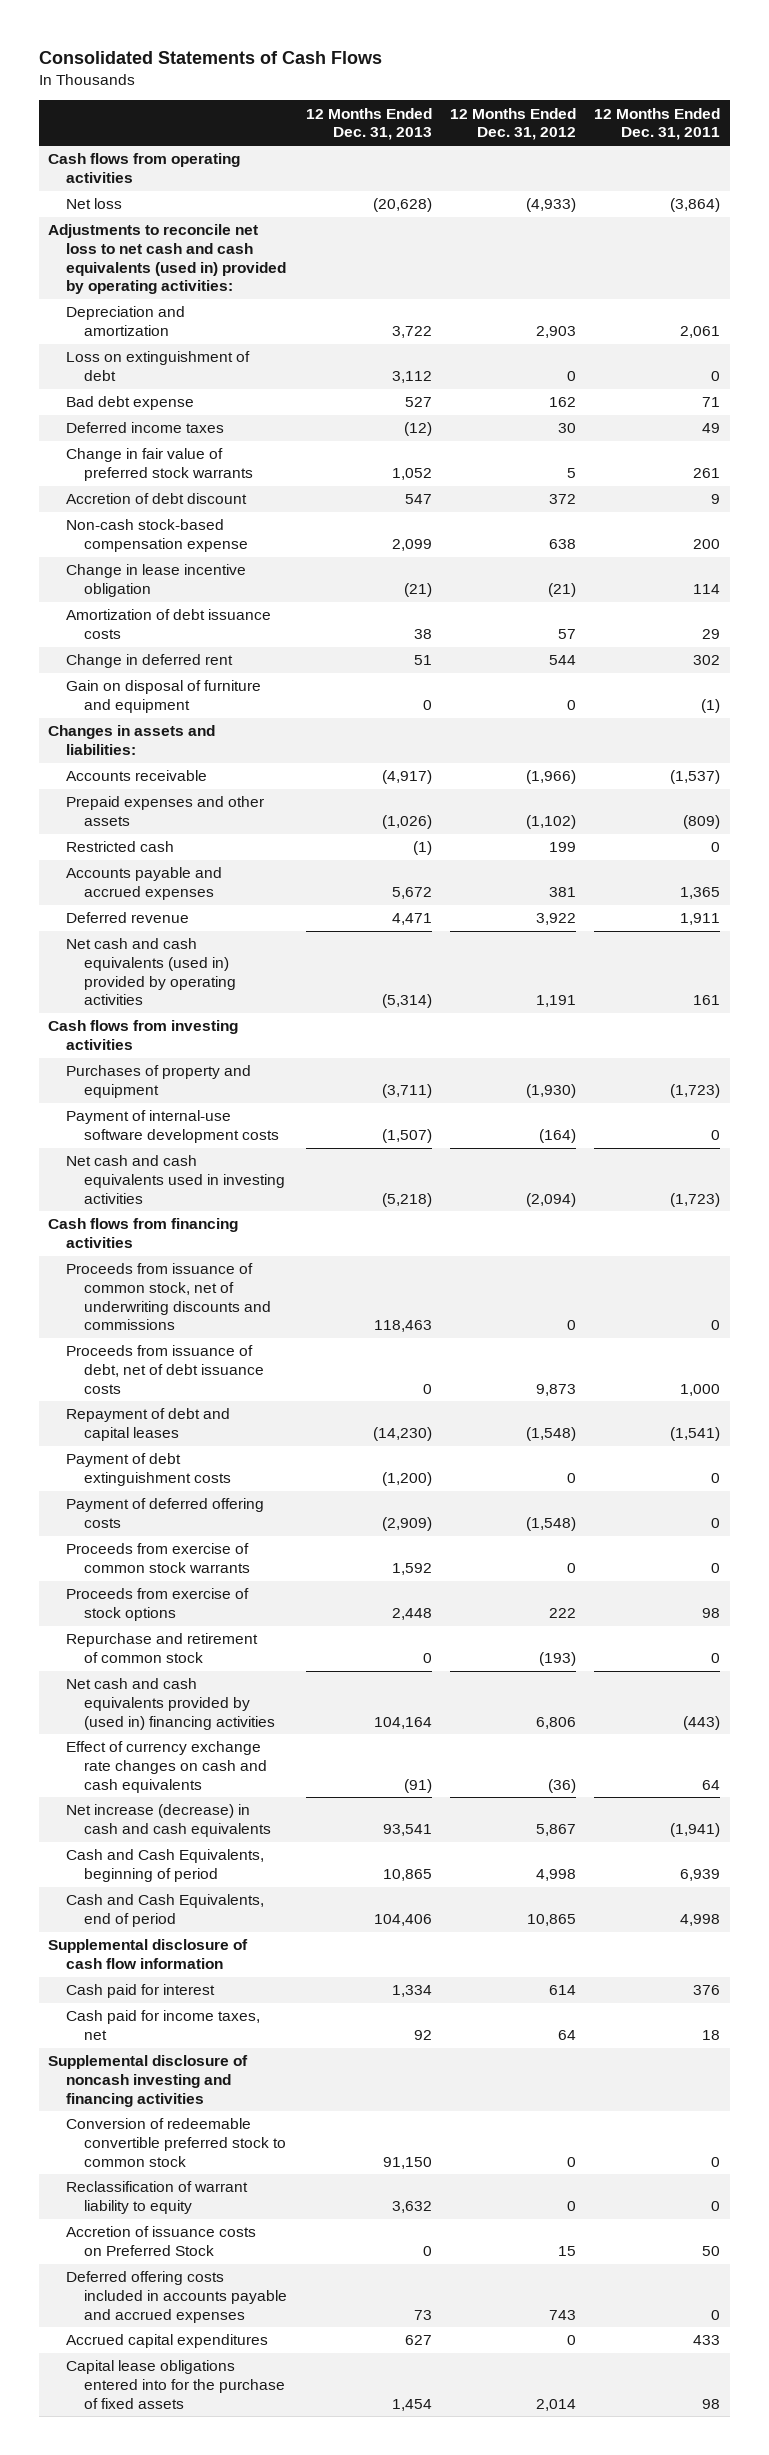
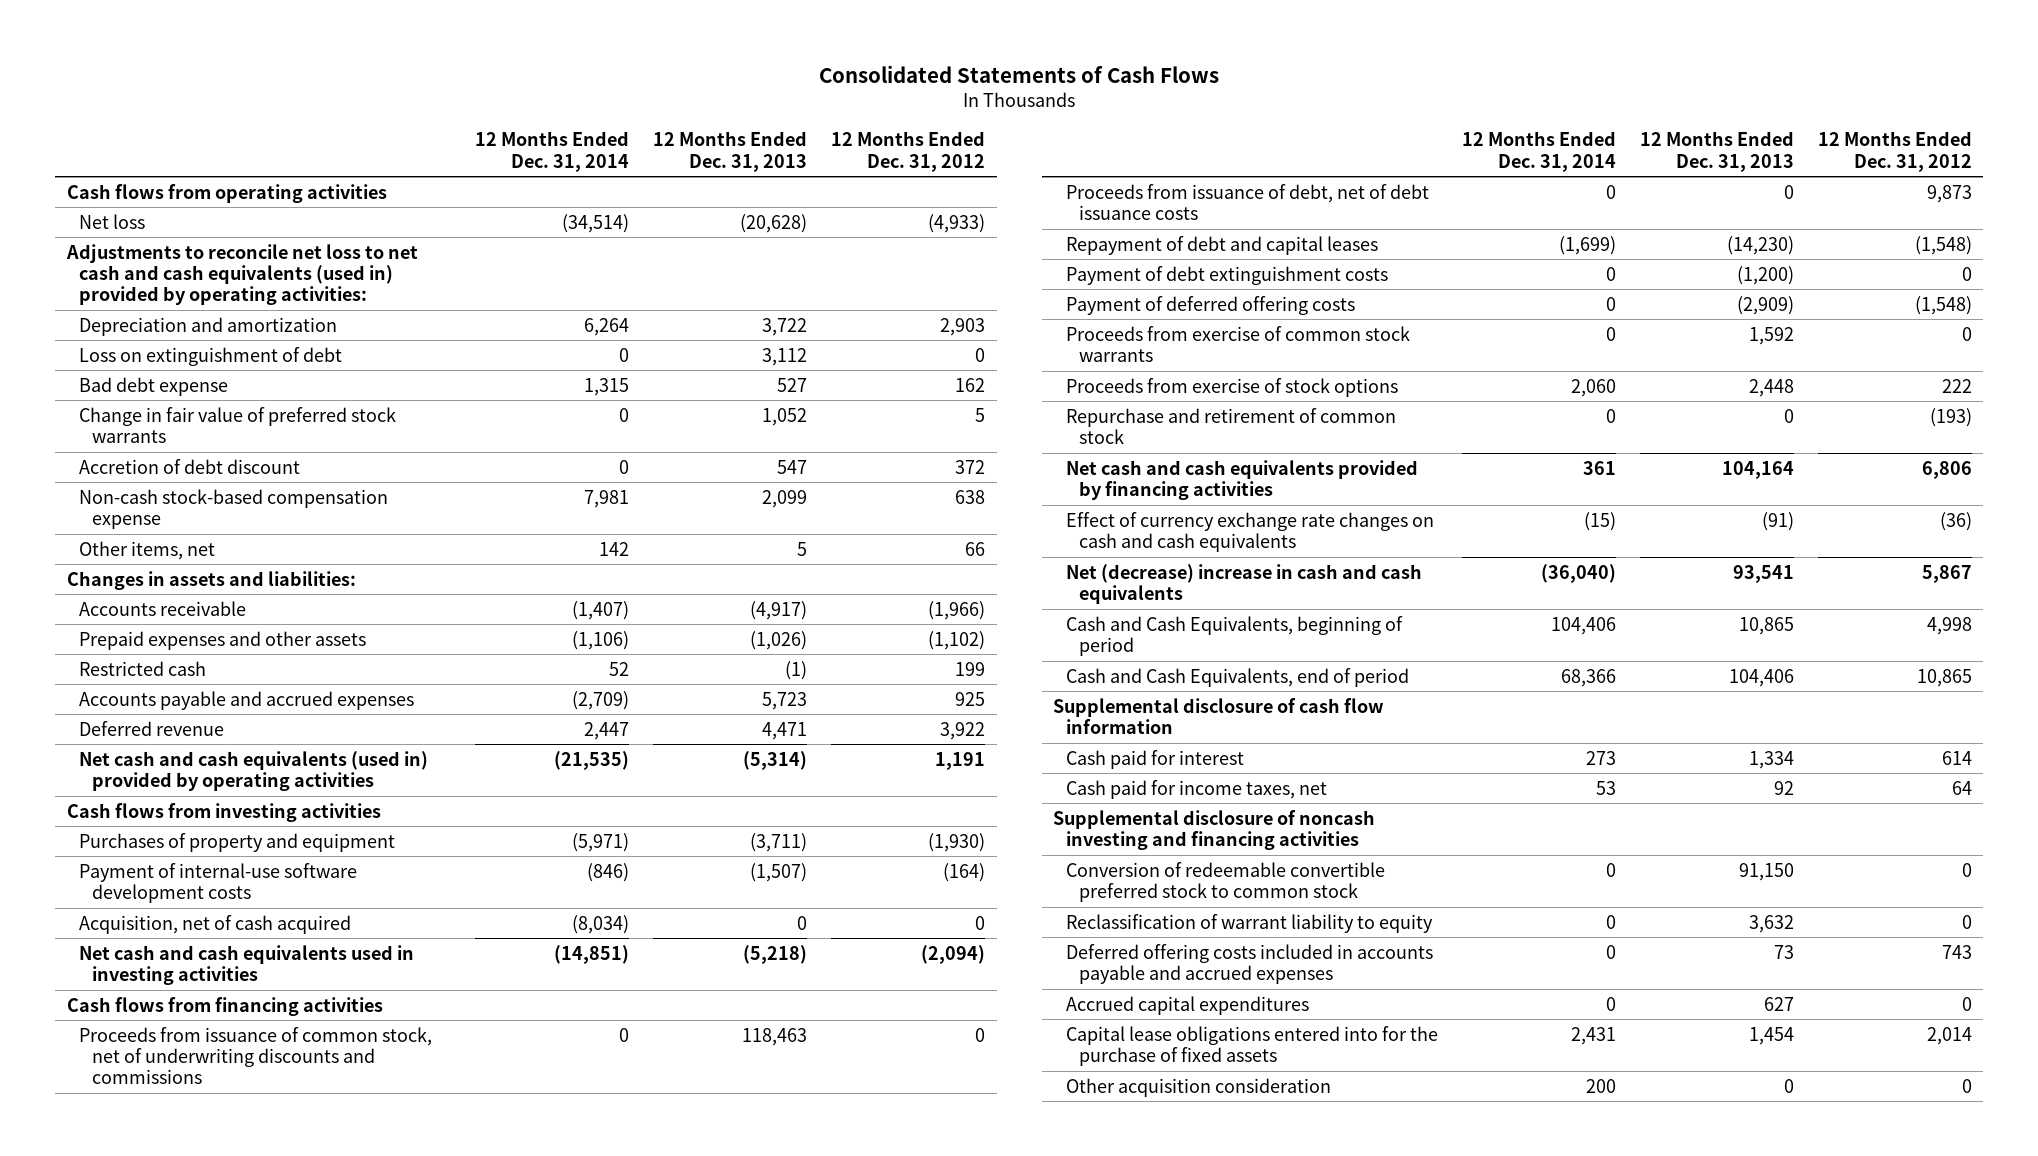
[594,107,721,141] 12 Months Ended Dec. 31, 2011 -> none
none -> [475,131,630,172] 12 Months Ended Dec. 31, 2014
[66,422,225,434] Deferred income taxes -> none
[66,564,247,598] Change in lease incentive obligation -> none
[66,609,272,640] Amortization of debt issuance costs -> none
[66,654,234,669] Change in deferred rent -> none
[66,680,262,714] Gain on disposal of furniture and equipment -> none
none -> [79,540,216,560] Other items, net
[391,887,432,900] 5,672 -> [762,691,808,710] 5,723
[549,887,577,898] 381 -> [954,691,985,706] 925
none -> [79,914,352,934] Acquisition, net of cash acquired
[66,1678,276,1730] Net cash and cash equivalents provided by (used in) financing activities -> [1066,459,1419,500] Net cash and cash equivalents provided by financing activities
[66,1804,272,1838] Net increase (decrease) in cash and cash equivalents -> [1066,563,1423,604] Net (decrease) increase in cash and cash equivalents
[66,2226,257,2257] Accretion of issuance costs on Preferred Stock -> none
none -> [1066,1077,1332,1097] Other acquisition consideration

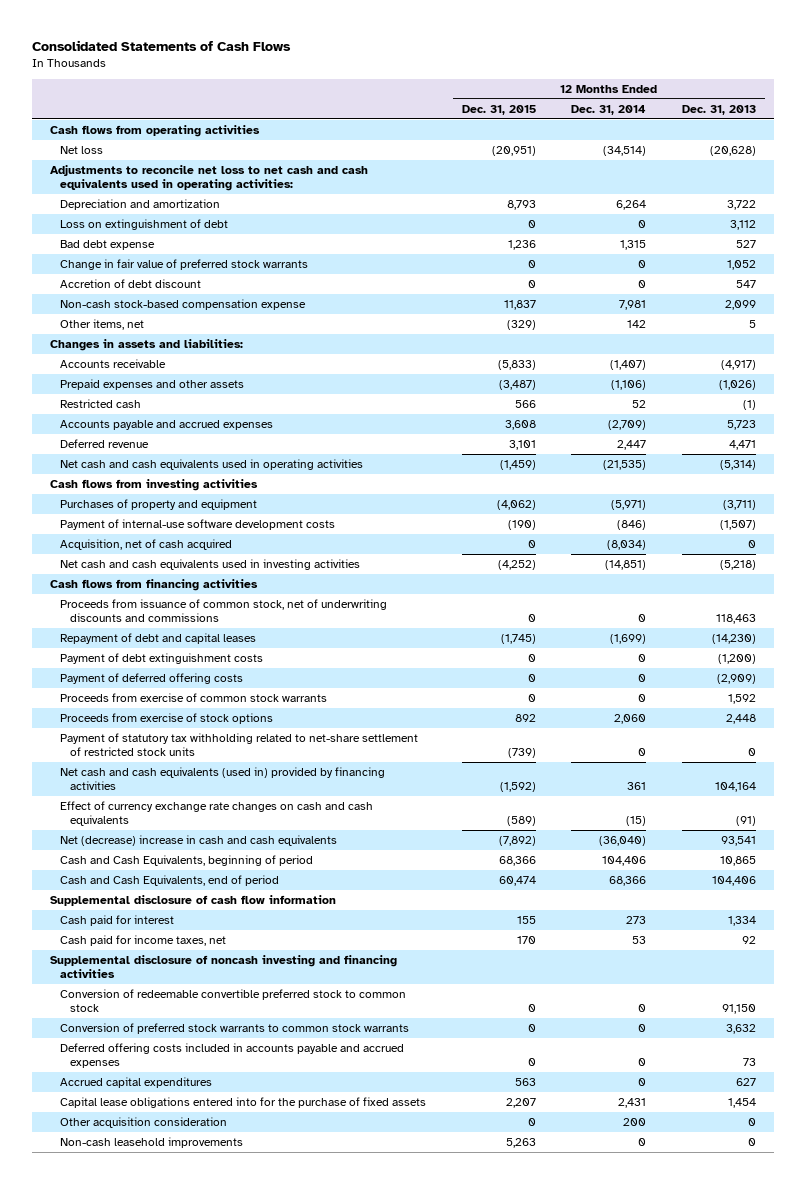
[830,131,985,172] 12 Months Ended Dec. 31, 2012 -> none
none -> [461,104,536,115] Dec. 31, 2015
[65,243,418,306] Adjustments to reconcile net loss to net cash and cash equivalents (used in) provided by operating activities: -> [49,164,368,192] Adjustments to reconcile net loss to net cash and cash equivalents used in operating activities:
[79,750,429,791] Net cash and cash equivalents (used in) provided by operating activities -> [59,458,363,470] Net cash and cash equivalents used in operating activities
[1066,183,1430,220] Proceeds from issuance of debt, net of debt issuance costs -> none
[1066,407,1397,444] Repurchase and retirement of common stock -> none
none -> [59,732,418,757] Payment of statutory tax withholding related to net-share settlement of restricted stock units
[1066,459,1419,500] Net cash and cash equivalents provided by financing activities -> [59,766,385,791] Net cash and cash equivalents (used in) provided by financing activities
[1066,913,1434,933] Reclassification of warrant liability to equity -> [59,1022,409,1034] Conversion of preferred stock warrants to common stock warrants
none -> [59,1136,243,1148] Non-cash leasehold improvements

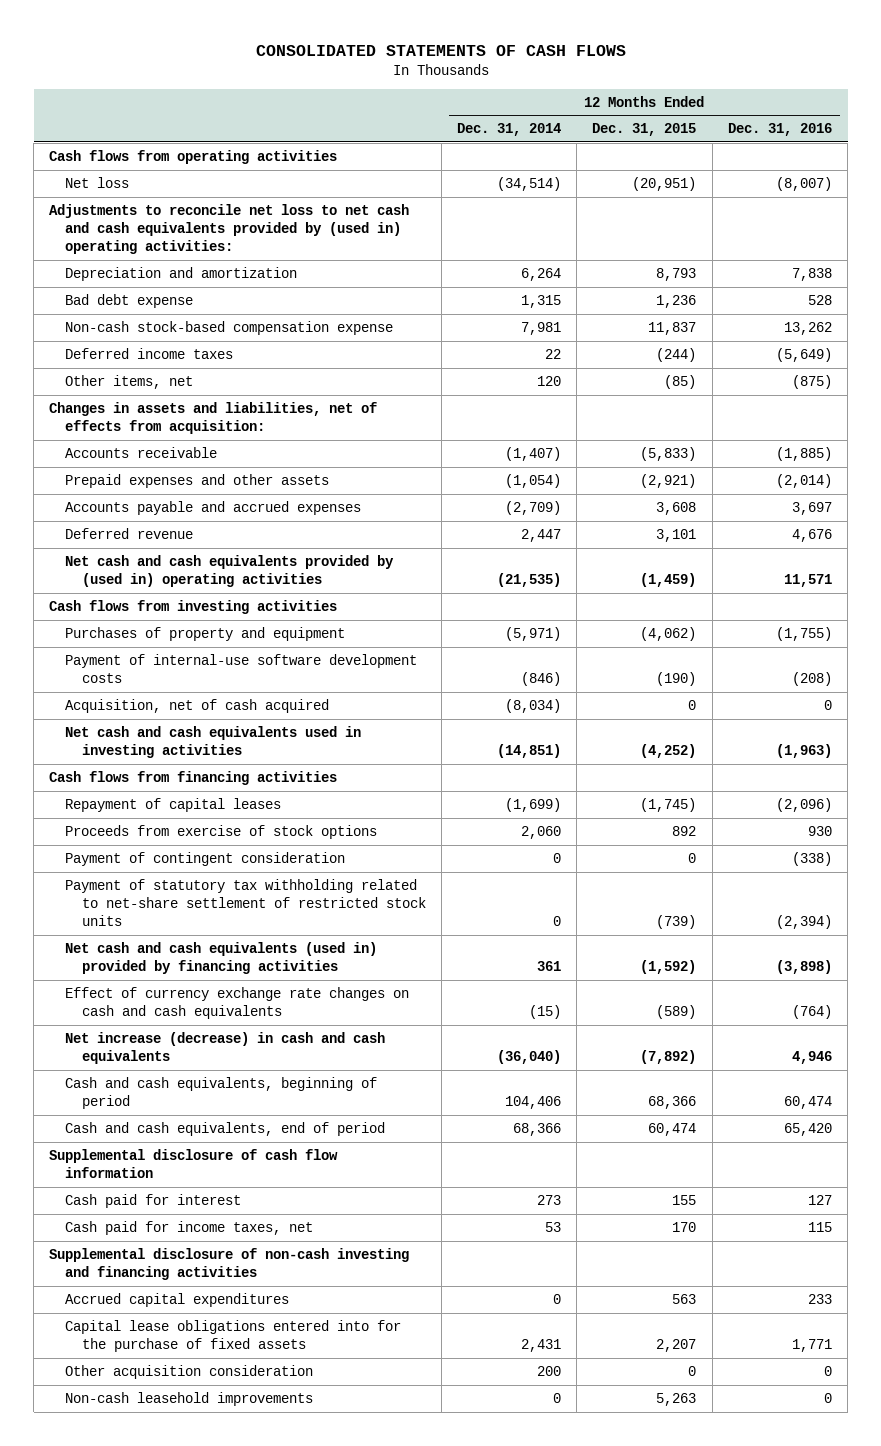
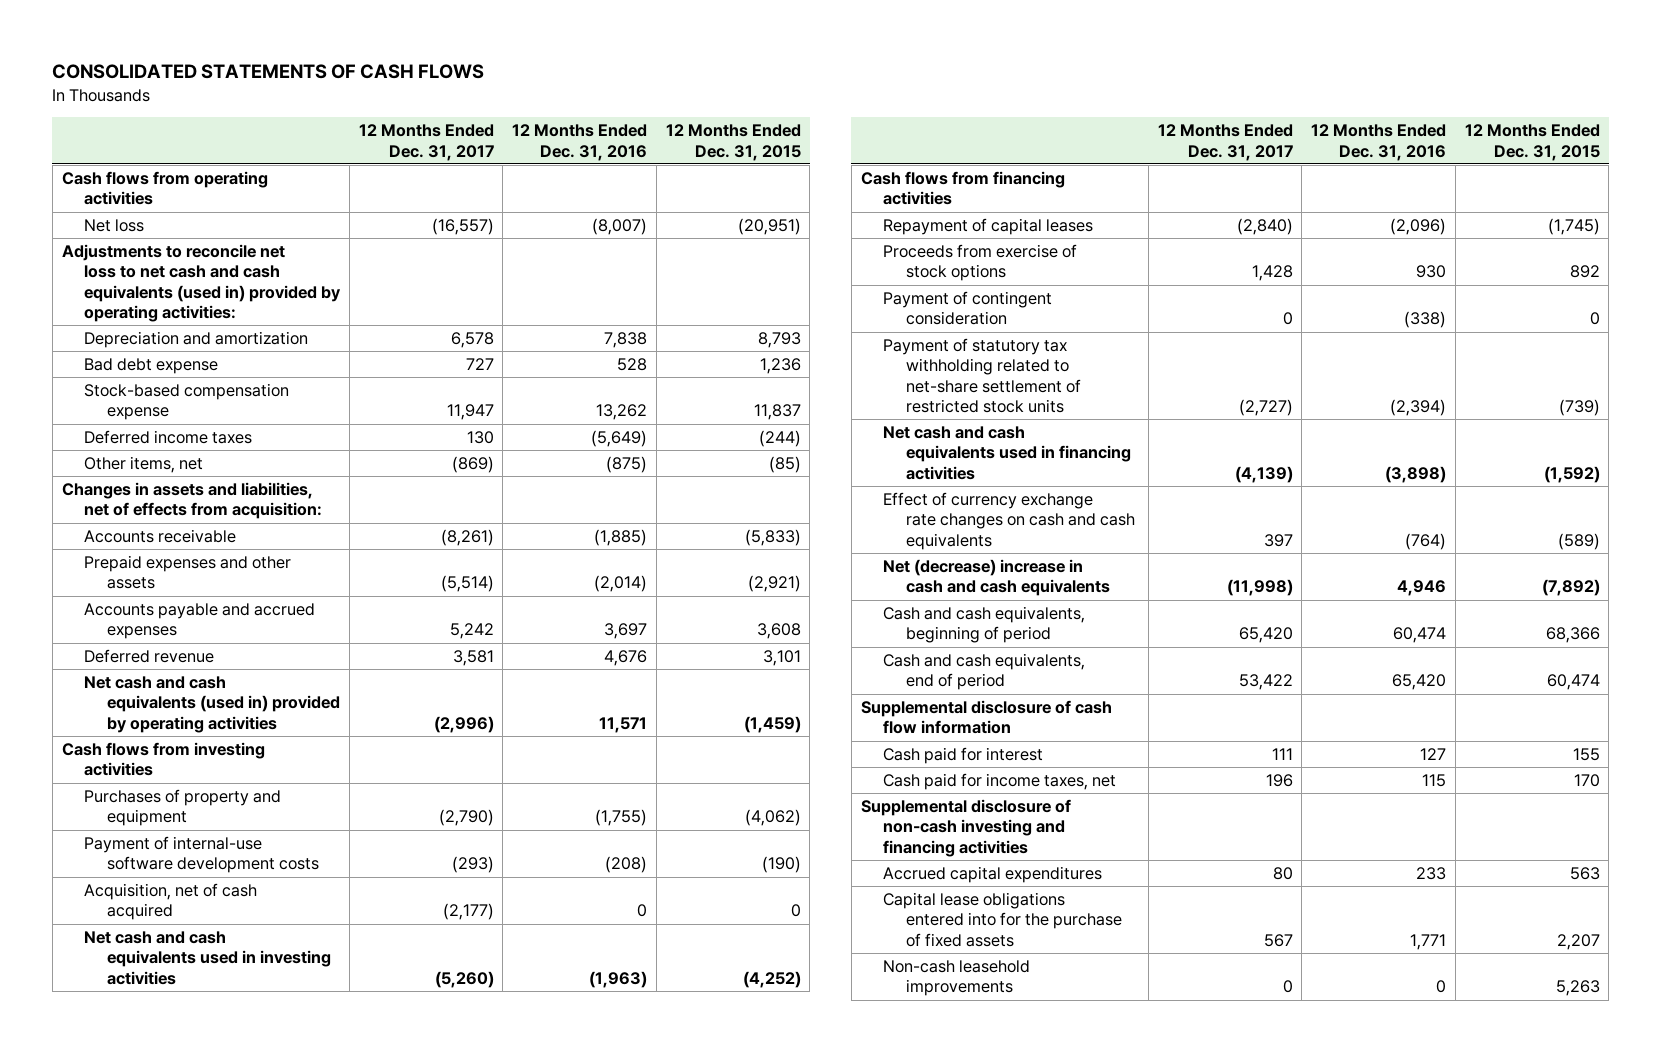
[456,123,561,137] Dec. 31, 2014 -> none
none -> [358,124,494,161] 12 Months Ended Dec. 31, 2017
[49,203,410,255] Adjustments to reconcile net loss to net cash and cash equivalents provided by (used in) operating activities: -> [61,244,342,322] Adjustments to reconcile net loss to net cash and cash equivalents (used in) provided by operating activities:
[65,320,394,335] Non-cash stock-based compensation expense -> [84,383,290,421] Stock-based compensation expense
[65,554,395,588] Net cash and cash equivalents provided by (used in) operating activities -> [84,676,340,733] Net cash and cash equivalents (used in) provided by operating activities
[65,941,378,975] Net cash and cash equivalents (used in) provided by financing activities -> [883,426,1131,480] Net cash and cash equivalents used in financing activities
[65,1031,386,1065] Net increase (decrease) in cash and cash equivalents -> [883,559,1110,597] Net (decrease) increase in cash and cash equivalents
[65,1364,314,1379] Other acquisition consideration -> none

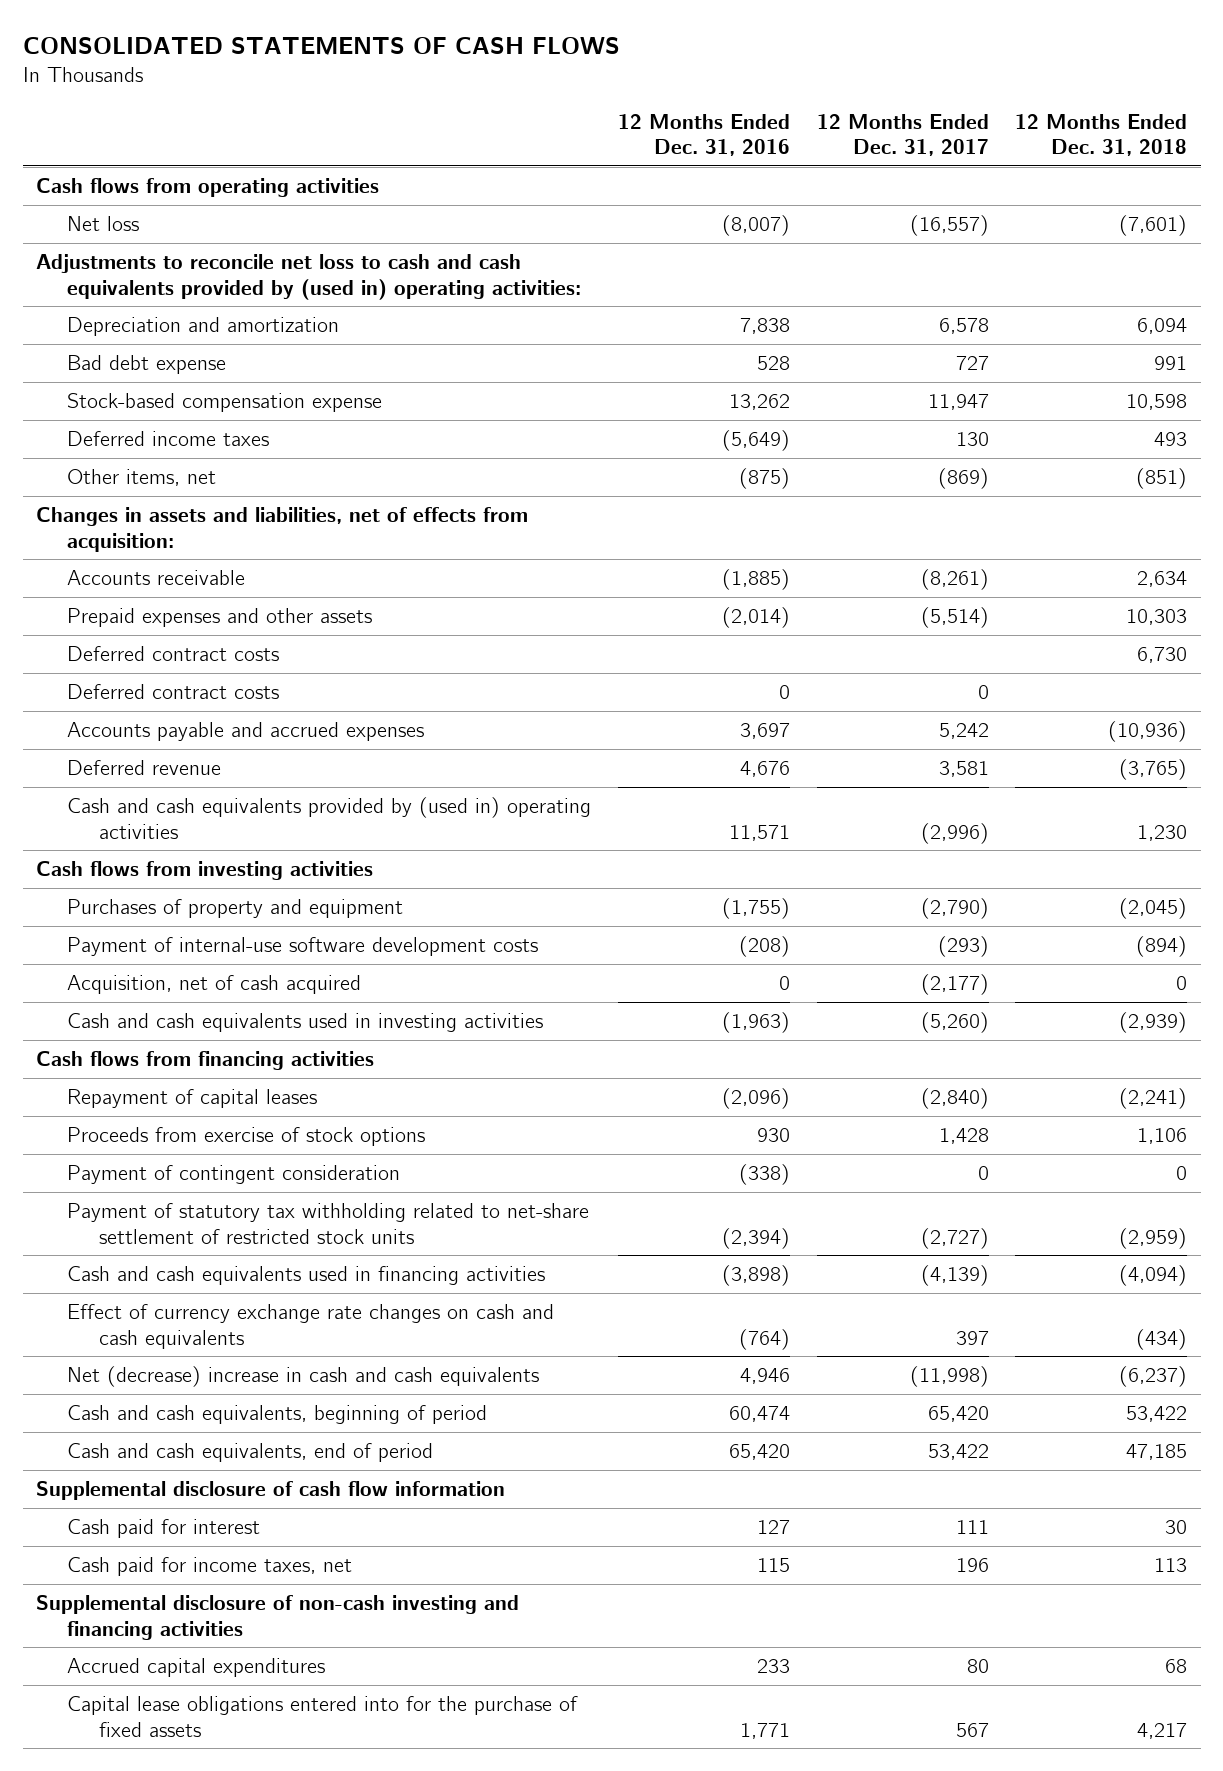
[665,124,801,161] 12 Months Ended Dec. 31, 2015 -> none
none -> [1015,113,1188,157] 12 Months Ended Dec. 31, 2018
[61,244,342,322] Adjustments to reconcile net loss to net cash and cash equivalents (used in) provided by operating activities: -> [35,253,582,300] Adjustments to reconcile net loss to cash and cash equivalents provided by (used in) operating activities:
none -> [67,645,280,661] Deferred contract costs
none -> [67,683,280,699] Deferred contract costs
[84,676,340,733] Net cash and cash equivalents (used in) provided by operating activities -> [67,796,592,839] Cash and cash equivalents provided by (used in) operating activities
[84,931,331,985] Net cash and cash equivalents used in investing activities -> [67,1012,544,1032] Cash and cash equivalents used in investing activities
[883,426,1131,480] Net cash and cash equivalents used in financing activities -> [67,1265,546,1285] Cash and cash equivalents used in financing activities
[883,960,1031,997] Non-cash leasehold improvements -> none

